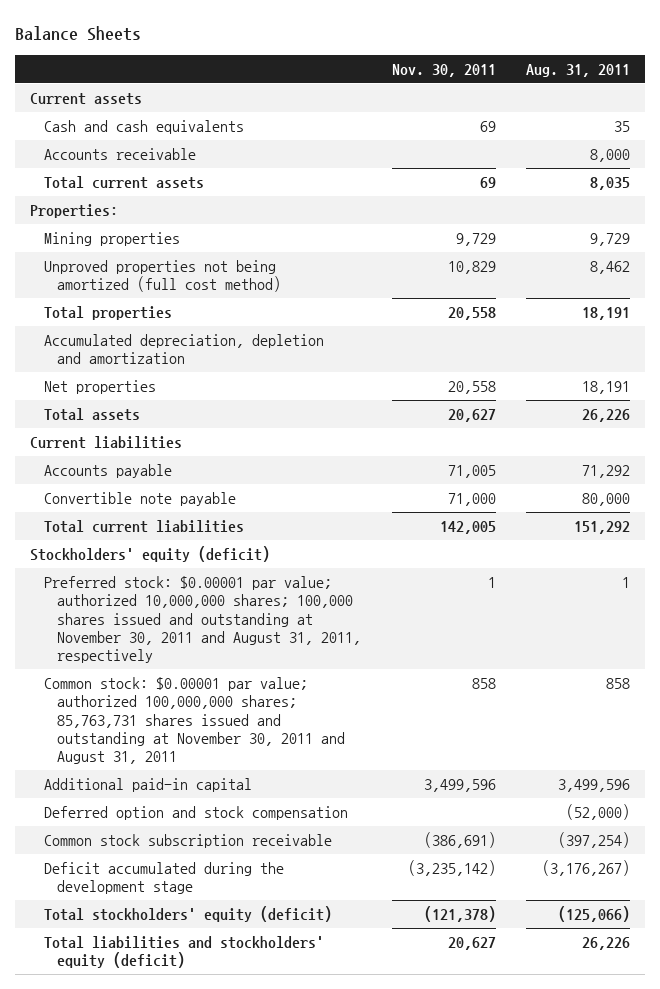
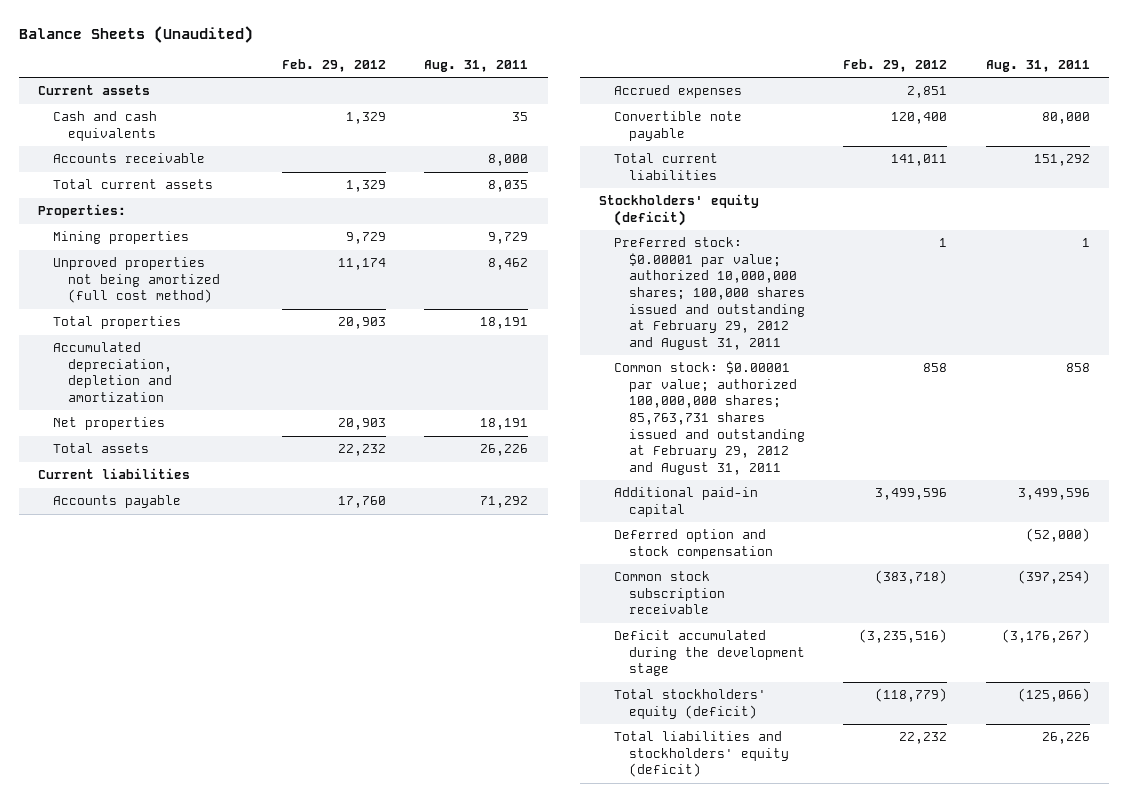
[15,26,142,42] Balance Sheets -> [18,25,253,43] Balance Sheets (Unaudited)
[391,63,496,77] Nov. 30, 2011 -> none
none -> [281,58,386,72] Feb. 29, 2012
none -> [613,85,742,99] Accrued expenses
[43,575,362,664] Preferred stock: $0.00001 par value; authorized 10,000,000 shares; 100,000 shares issued and outstanding at November 30, 2011 and August 31, 2011, respectively -> [613,237,805,350] Preferred stock: $0.00001 par value; authorized 10,000,000 shares; 100,000 shares issued and outstanding at February 29, 2012 and August 31, 2011
[43,676,346,765] Common stock: $0.00001 par value; authorized 100,000,000 shares; 85,763,731 shares issued and outstanding at November 30, 2011 and August 31, 2011 -> [613,361,805,475] Common stock: $0.00001 par value; authorized 100,000,000 shares; 85,763,731 shares issued and outstanding at February 29, 2012 and August 31, 2011

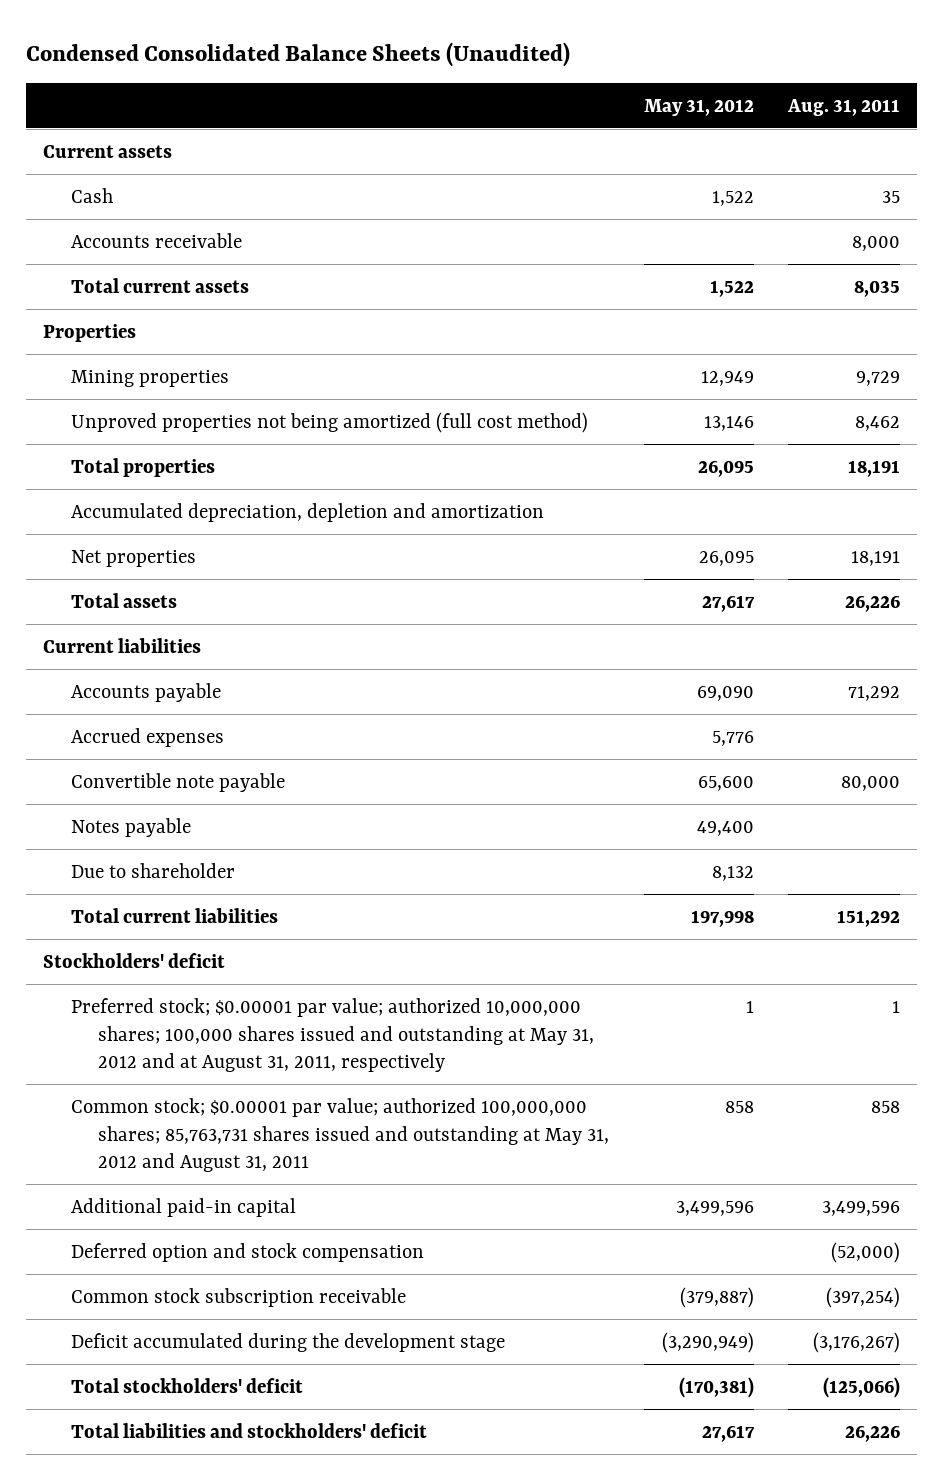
[18,25,253,43] Balance Sheets (Unaudited) -> [26,41,571,67] Condensed Consolidated Balance Sheets (Unaudited)
[281,58,386,72] Feb. 29, 2012 -> none
none -> [643,98,754,116] May 31, 2012
[52,111,157,141] Cash and cash equivalents -> none
none -> [70,187,113,203] Cash
[37,204,126,219] Properties: -> [43,323,137,342] Properties
none -> [70,817,191,837] Notes payable
none -> [70,862,235,878] Due to shareholder
[599,194,760,226] Stockholders' equity (deficit) -> [43,952,226,968] Stockholders' deficit
[613,237,805,350] Preferred stock: $0.00001 par value; authorized 10,000,000 shares; 100,000 shares issued and outstanding at February 29, 2012 and August 31, 2011 -> [70,997,595,1073] Preferred stock; $0.00001 par value; authorized 10,000,000 shares; 100,000 shares issued and outstanding at May 31, 2012 and at August 31, 2011, respectively
[613,361,805,475] Common stock: $0.00001 par value; authorized 100,000,000 shares; 85,763,731 shares issued and outstanding at February 29, 2012 and August 31, 2011 -> [70,1097,610,1173] Common stock; $0.00001 par value; authorized 100,000,000 shares; 85,763,731 shares issued and outstanding at May 31, 2012 and August 31, 2011
[613,689,766,719] Total stockholders' equity (deficit) -> [70,1377,303,1393] Total stockholders' deficit
[613,731,789,778] Total liabilities and stockholders' equity (deficit) -> [70,1422,427,1438] Total liabilities and stockholders' deficit

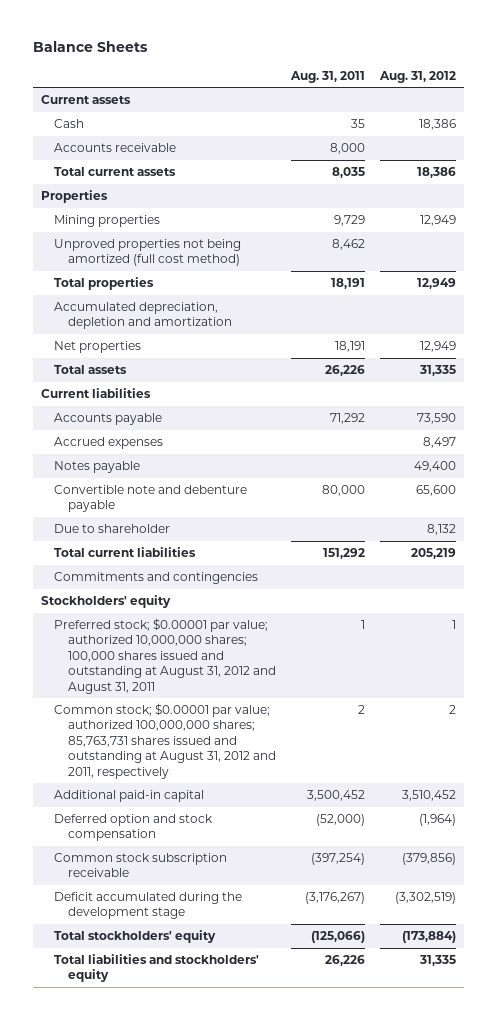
[26,41,571,67] Condensed Consolidated Balance Sheets (Unaudited) -> [33,40,149,52] Balance Sheets
[643,98,754,116] May 31, 2012 -> none
none -> [379,70,457,83] Aug. 31, 2012
[70,772,285,792] Convertible note payable -> none
none -> [54,485,248,513] Convertible note and debenture payable
none -> [54,572,259,585] Commitments and contingencies
[43,952,226,968] Stockholders' deficit -> [40,595,171,609] Stockholders' equity
[70,997,595,1073] Preferred stock; $0.00001 par value; authorized 10,000,000 shares; 100,000 shares issued and outstanding at May 31, 2012 and at August 31, 2011, respectively -> [54,618,277,694] Preferred stock; $0.00001 par value; authorized 10,000,000 shares; 100,000 shares issued and outstanding at August 31, 2012 and August 31, 2011
[70,1097,610,1173] Common stock; $0.00001 par value; authorized 100,000,000 shares; 85,763,731 shares issued and outstanding at May 31, 2012 and August 31, 2011 -> [54,703,277,779] Common stock; $0.00001 par value; authorized 100,000,000 shares; 85,763,731 shares issued and outstanding at August 31, 2012 and 2011, respectively
[870,1100,900,1113] 858 -> [358,705,366,715] 2
[821,1200,900,1216] 3,499,596 -> [307,790,366,802] 3,500,452
[70,1377,303,1393] Total stockholders' deficit -> [54,930,217,944] Total stockholders' equity
[70,1422,427,1438] Total liabilities and stockholders' deficit -> [54,954,260,983] Total liabilities and stockholders' equity

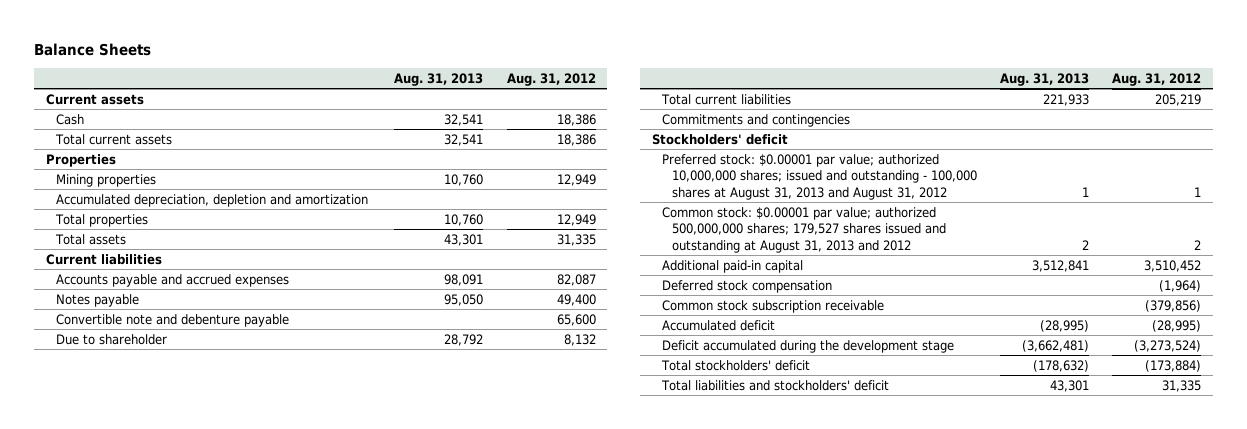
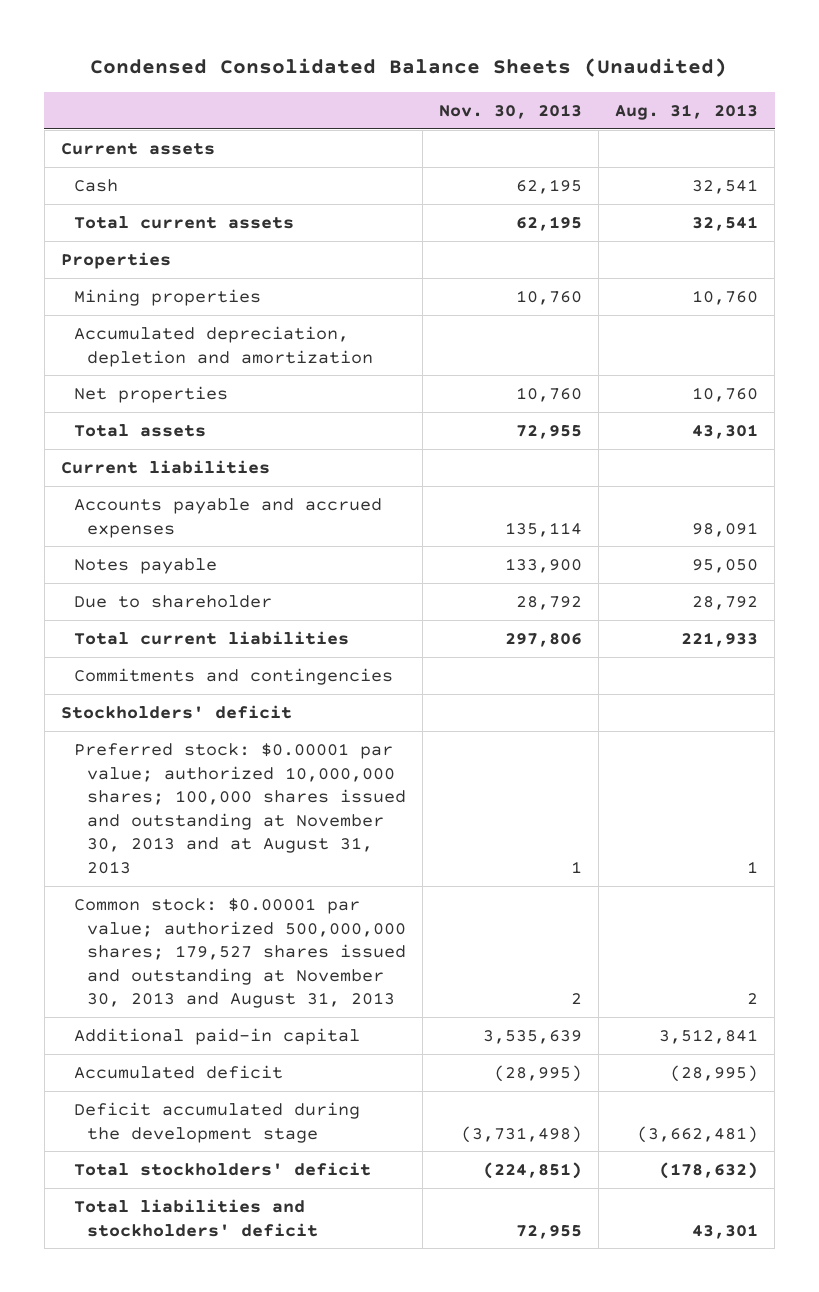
[34,42,152,56] Balance Sheets -> [90,58,728,78] Condensed Consolidated Balance Sheets (Unaudited)
[506,72,596,86] Aug. 31, 2012 -> none
none -> [439,103,583,119] Nov. 30, 2013
[55,213,149,227] Total properties -> [73,385,228,403] Net properties
[56,313,290,327] Convertible note and debenture payable -> none
[661,153,977,200] Preferred stock: $0.00001 par value; authorized 10,000,000 shares; issued and outstanding - 100,000 shares at August 31, 2013 and August 31, 2012 -> [73,742,406,874] Preferred stock: $0.00001 par value; authorized 10,000,000 shares; 100,000 shares issued and outstanding at November 30, 2013 and at August 31, 2013
[661,206,946,253] Common stock: $0.00001 par value; authorized 500,000,000 shares; 179,527 shares issued and outstanding at August 31, 2013 and 2012 -> [73,897,406,1009] Common stock: $0.00001 par value; authorized 500,000,000 shares; 179,527 shares issued and outstanding at November 30, 2013 and August 31, 2013
[661,279,832,293] Deferred stock compensation -> none
[661,299,884,313] Common stock subscription receivable -> none

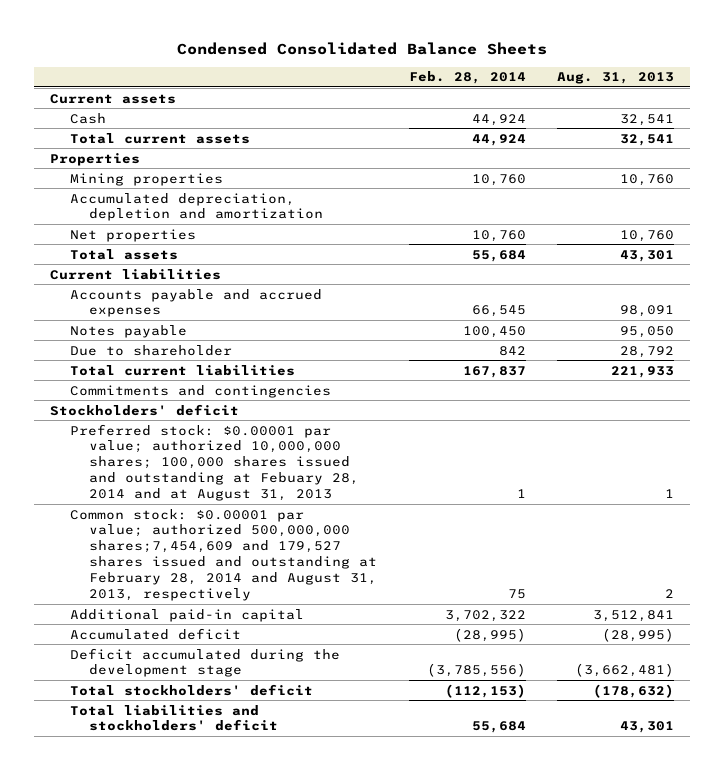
[90,58,728,78] Condensed Consolidated Balance Sheets (Unaudited) -> [177,42,548,56] Condensed Consolidated Balance Sheets
[439,103,583,119] Nov. 30, 2013 -> none
none -> [408,71,526,85] Feb. 28, 2014
[73,742,406,874] Preferred stock: $0.00001 par value; authorized 10,000,000 shares; 100,000 shares issued and outstanding at November 30, 2013 and at August 31, 2013 -> [69,423,359,502] Preferred stock: $0.00001 par value; authorized 10,000,000 shares; 100,000 shares issued and outstanding at Febuary 28, 2014 and at August 31, 2013
[73,897,406,1009] Common stock: $0.00001 par value; authorized 500,000,000 shares; 179,527 shares issued and outstanding at November 30, 2013 and August 31, 2013 -> [69,508,377,601] Common stock: $0.00001 par value; authorized 500,000,000 shares;7,454,609 and 179,527 shares issued and outstanding at February 28, 2014 and August 31, 2013, respectively

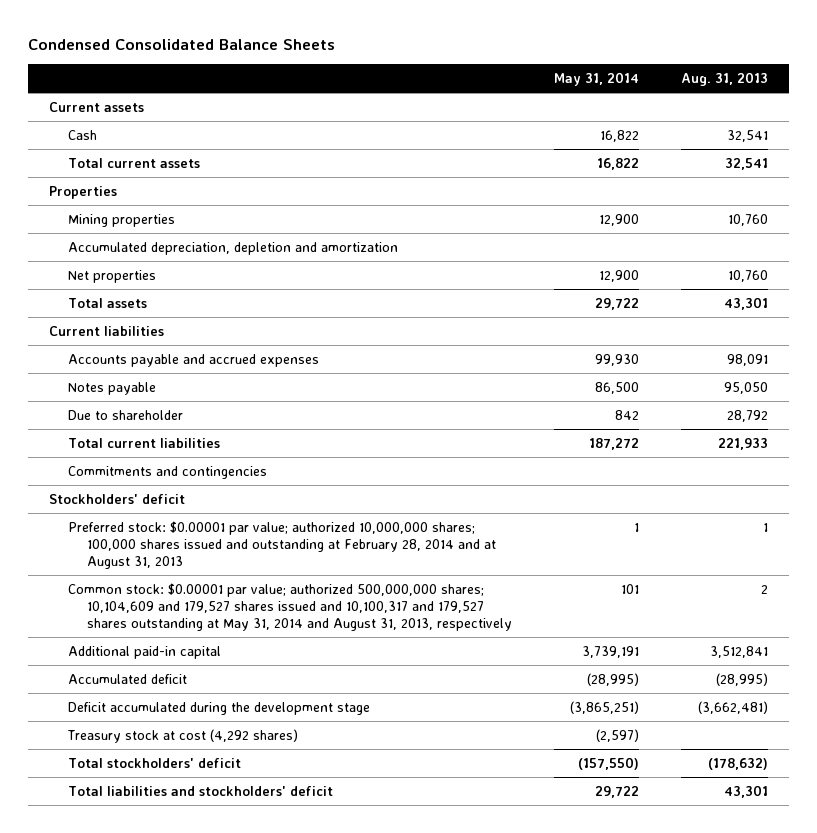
[408,71,526,85] Feb. 28, 2014 -> none
none -> [554,71,640,86] May 31, 2014
[69,423,359,502] Preferred stock: $0.00001 par value; authorized 10,000,000 shares; 100,000 shares issued and outstanding at Febuary 28, 2014 and at August 31, 2013 -> [67,520,497,570] Preferred stock: $0.00001 par value; authorized 10,000,000 shares; 100,000 shares issued and outstanding at February 28, 2014 and at August 31, 2013
[69,508,377,601] Common stock: $0.00001 par value; authorized 500,000,000 shares;7,454,609 and 179,527 shares issued and outstanding at February 28, 2014 and August 31, 2013, respectively -> [67,582,513,632] Common stock: $0.00001 par value; authorized 500,000,000 shares; 10,104,609 and 179,527 shares issued and 10,100,317 and 179,527 shares outstanding at May 31, 2014 and August 31, 2013, respectively
none -> [66,728,298,743] Treasury stock at cost (4,292 shares)

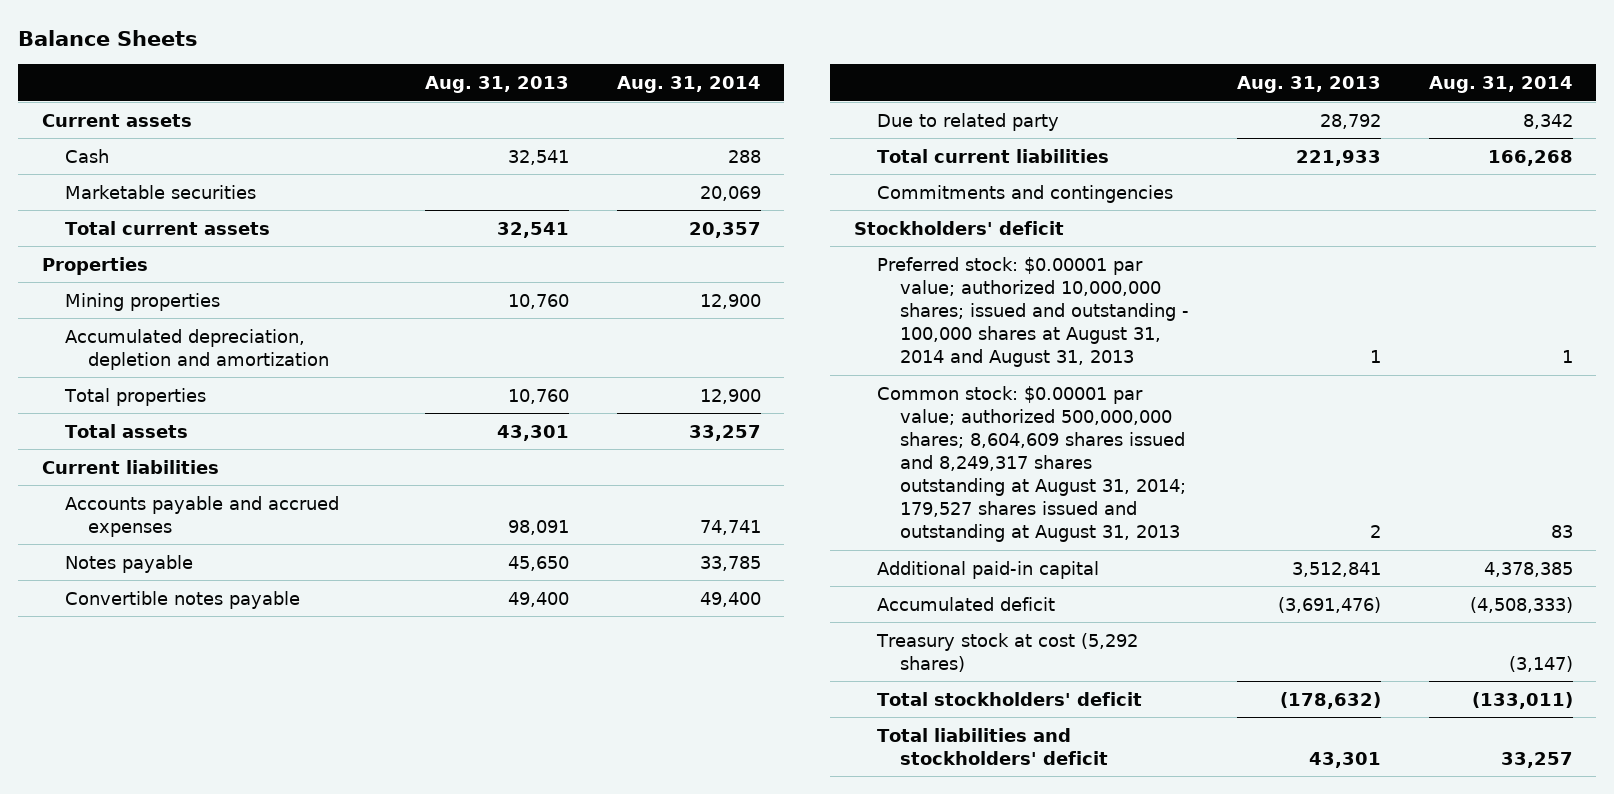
[27,38,335,50] Condensed Consolidated Balance Sheets -> [17,30,198,47] Balance Sheets
[554,71,640,86] May 31, 2014 -> none
none -> [616,76,761,94] Aug. 31, 2014
none -> [64,184,256,199] Marketable securities
[67,269,156,283] Net properties -> [63,387,206,406] Total properties
[724,381,769,394] 95,050 -> [507,555,569,571] 45,650
none -> [64,590,300,609] Convertible notes payable
[67,409,183,420] Due to shareholder -> [876,112,1059,131] Due to related party
[67,520,497,570] Preferred stock: $0.00001 par value; authorized 10,000,000 shares; 100,000 shares issued and outstanding at February 28, 2014 and at August 31, 2013 -> [876,256,1189,368] Preferred stock: $0.00001 par value; authorized 10,000,000 shares; issued and outstanding - 100,000 shares at August 31, 2014 and August 31, 2013
[67,582,513,632] Common stock: $0.00001 par value; authorized 500,000,000 shares; 10,104,609 and 179,527 shares issued and 10,100,317 and 179,527 shares outstanding at May 31, 2014 and August 31, 2013, respectively -> [876,385,1186,543] Common stock: $0.00001 par value; authorized 500,000,000 shares; 8,604,609 shares issued and 8,249,317 shares outstanding at August 31, 2014; 179,527 shares issued and outstanding at August 31, 2013
[67,701,370,715] Deficit accumulated during the development stage -> none
[716,672,769,686] (28,995) -> [1277,596,1381,613] (3,691,476)
[66,728,298,743] Treasury stock at cost (4,292 shares) -> [875,632,1138,672] Treasury stock at cost (5,292 shares)

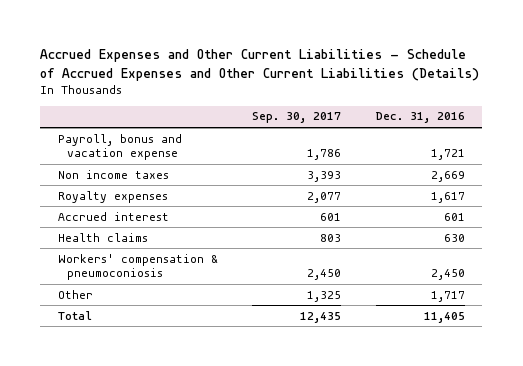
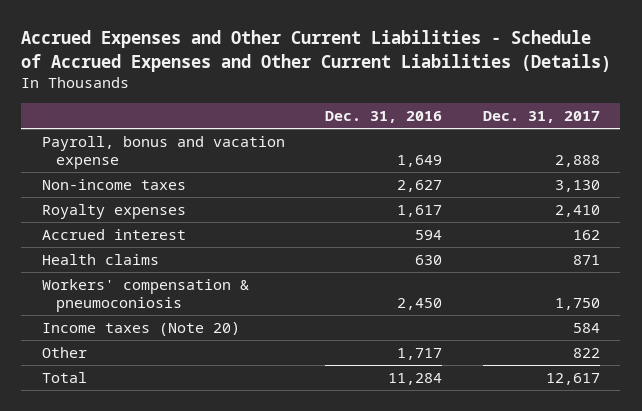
[252,112,342,124] Sep. 30, 2017 -> none
none -> [482,111,600,124] Dec. 31, 2017
[431,148,466,160] 1,721 -> [397,154,443,167] 1,649
[57,169,169,179] Non income taxes -> [41,179,186,191] Non-income taxes
[431,170,466,182] 2,669 -> [397,180,443,193] 2,627
[444,212,466,221] 601 -> [415,230,443,241] 594
none -> [41,322,240,337] Income taxes (Note 20)
[424,311,466,323] 11,405 -> [388,373,443,386] 11,284

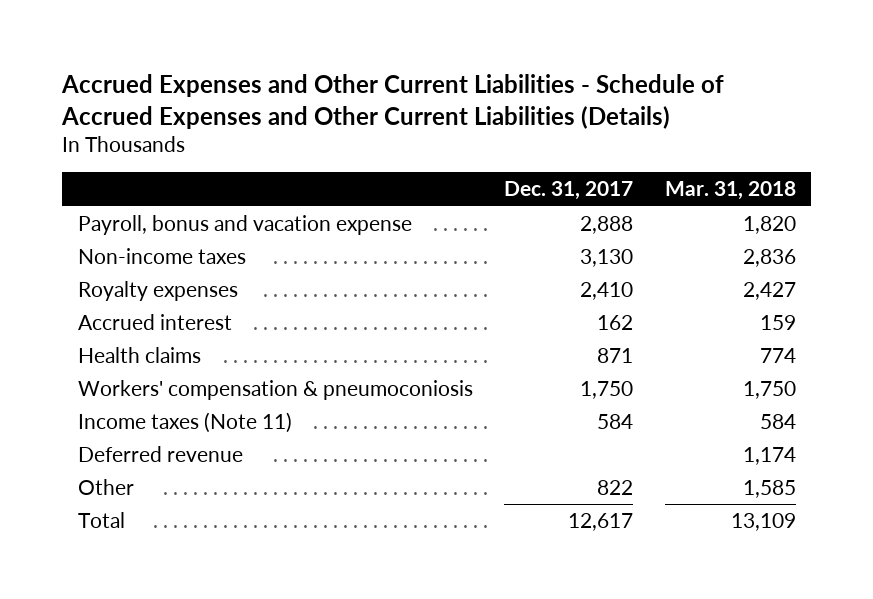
[325,111,443,124] Dec. 31, 2016 -> none
none -> [664,181,796,201] Mar. 31, 2018
[41,322,240,337] Income taxes (Note 20) -> [77,411,292,433] Income taxes (Note 11)
none -> [77,445,243,462] Deferred revenue

